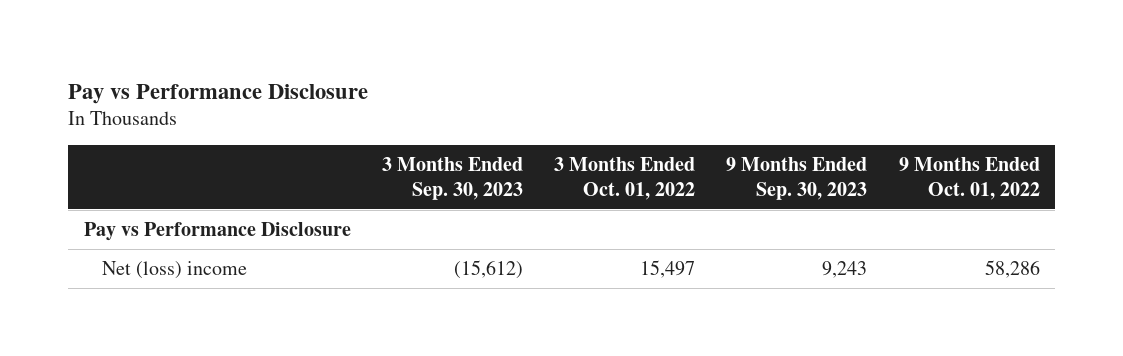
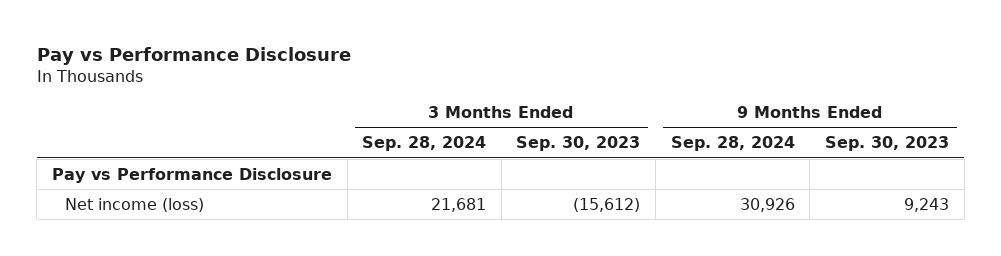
[554,157,696,200] 3 Months Ended Oct. 01, 2022 -> none
[898,157,1040,200] 9 Months Ended Oct. 01, 2022 -> none
none -> [362,136,487,152] Sep. 28, 2024
none -> [670,136,795,152] Sep. 28, 2024
[102,261,248,280] Net (loss) income -> [65,197,205,212] Net income (loss)

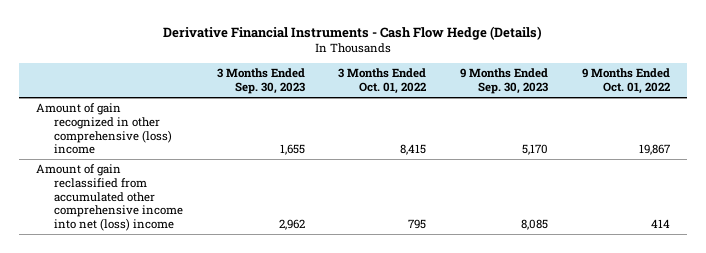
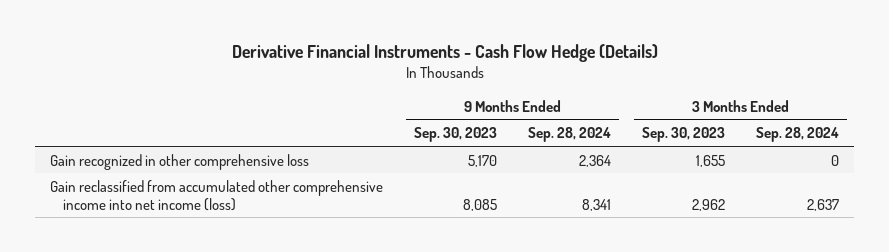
[338,68,427,95] 3 Months Ended Oct. 01, 2022 -> none
[582,68,671,95] 9 Months Ended Oct. 01, 2022 -> none
none -> [528,127,612,143] Sep. 28, 2024
none -> [756,127,840,143] Sep. 28, 2024
[35,103,172,155] Amount of gain recognized in other comprehensive (loss) income -> [50,153,310,170] Gain recognized in other comprehensive loss
[35,164,183,231] Amount of gain reclassified from accumulated other comprehensive income into net (loss) income -> [50,179,384,211] Gain reclassified from accumulated other comprehensive income into net income (loss)

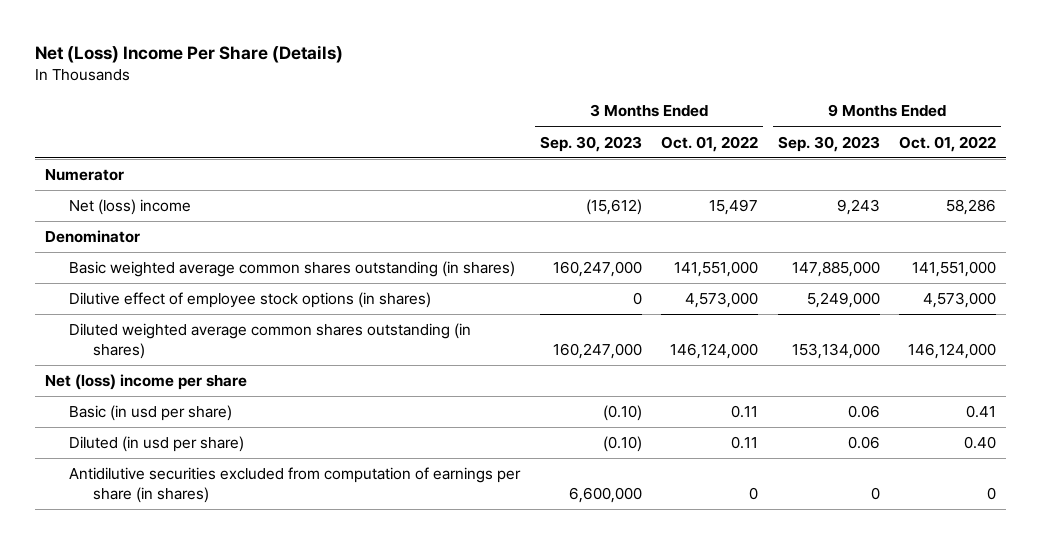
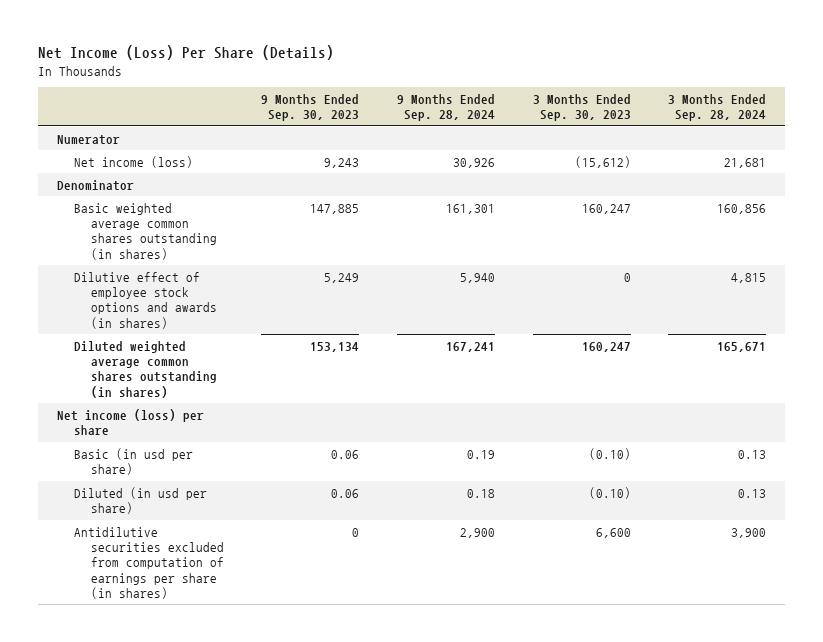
[35,45,344,64] Net (Loss) Income Per Share (Details) -> [37,45,334,61] Net Income (Loss) Per Share (Details)
[661,135,759,152] Oct. 01, 2022 -> none
[899,135,997,152] Oct. 01, 2022 -> none
none -> [396,93,495,122] 9 Months Ended Sep. 28, 2024
none -> [668,93,767,122] 3 Months Ended Sep. 28, 2024
[69,199,192,216] Net (loss) income -> [73,155,193,168] Net income (loss)
[552,261,642,278] 160,247,000 -> [581,203,631,214] 160,247
[791,261,880,278] 147,885,000 -> [310,203,360,214] 147,885
[69,292,432,309] Dilutive effect of employee stock options (in shares) -> [73,271,217,329] Dilutive effect of employee stock options and awards (in shares)
[806,292,880,309] 5,249,000 -> [324,272,360,283] 5,249
[552,342,642,359] 160,247,000 -> [581,341,631,352] 160,247
[791,342,880,359] 153,134,000 -> [310,341,360,352] 153,134
[45,374,248,391] Net (loss) income per share -> [56,408,204,435] Net income (loss) per share
[568,486,642,503] 6,600,000 -> [595,527,631,538] 6,600

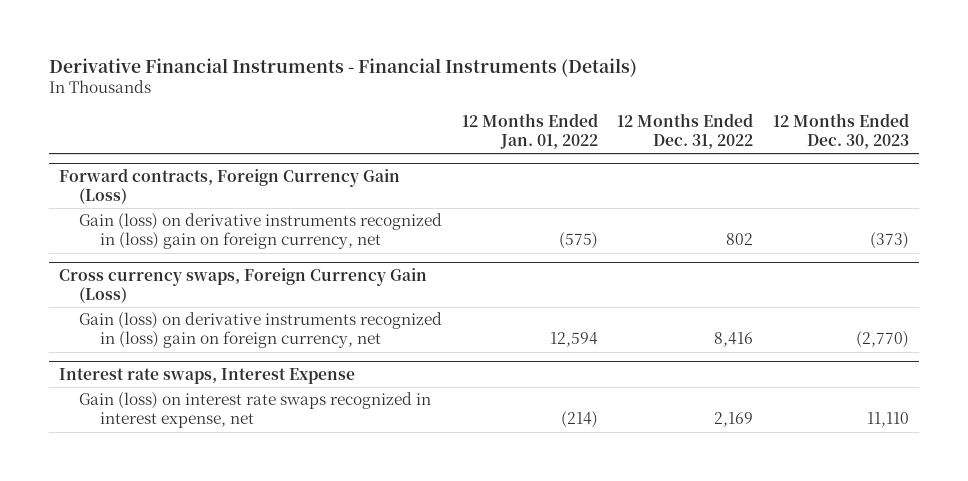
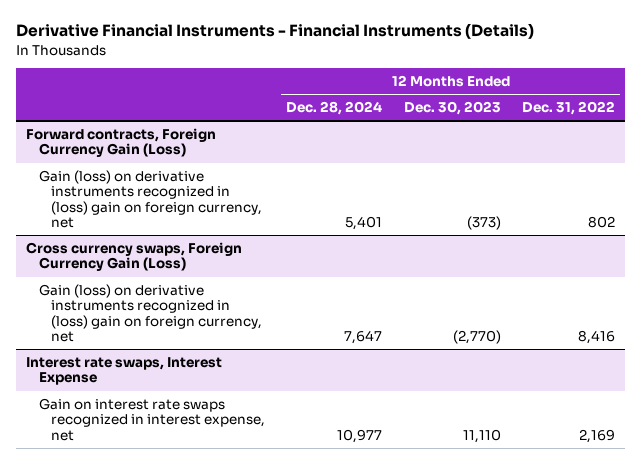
[461,112,598,150] 12 Months Ended Jan. 01, 2022 -> none
none -> [286,100,383,115] Dec. 28, 2024
[79,392,432,429] Gain (loss) on interest rate swaps recognized in interest expense, net -> [38,397,266,441] Gain on interest rate swaps recognized in interest expense, net

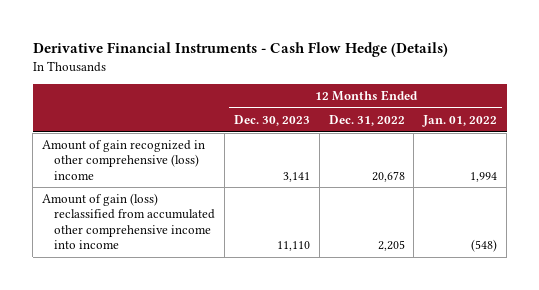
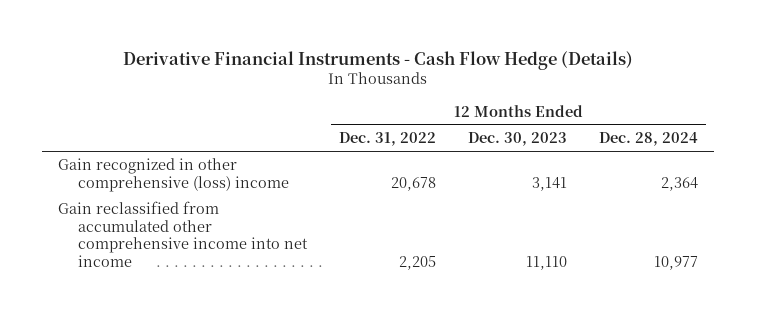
[422,115,498,128] Jan. 01, 2022 -> none
none -> [599,132,699,147] Dec. 28, 2024
[41,140,205,180] Amount of gain recognized in other comprehensive (loss) income -> [58,158,290,192] Gain recognized in other comprehensive (loss) income
[41,193,216,249] Amount of gain (loss) reclassified from accumulated other comprehensive income into income -> [58,201,309,267] Gain reclassified from accumulated other comprehensive income into net income

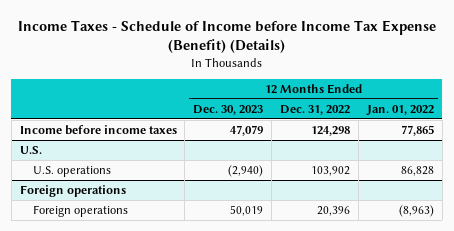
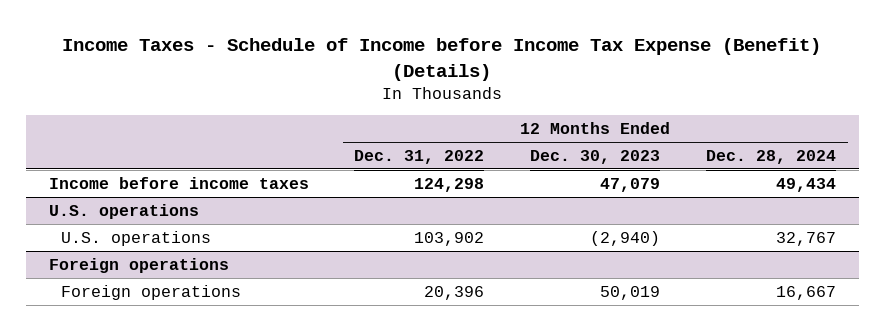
[365,104,434,116] Jan. 01, 2022 -> none
none -> [706,149,837,164] Dec. 28, 2024
[19,145,42,154] U.S. -> [48,203,199,219] U.S. operations

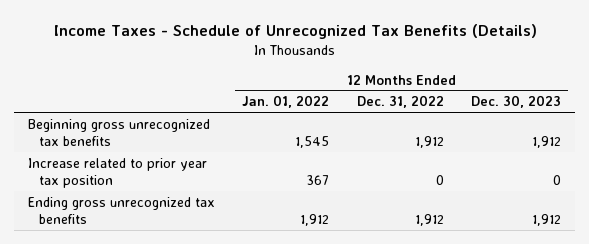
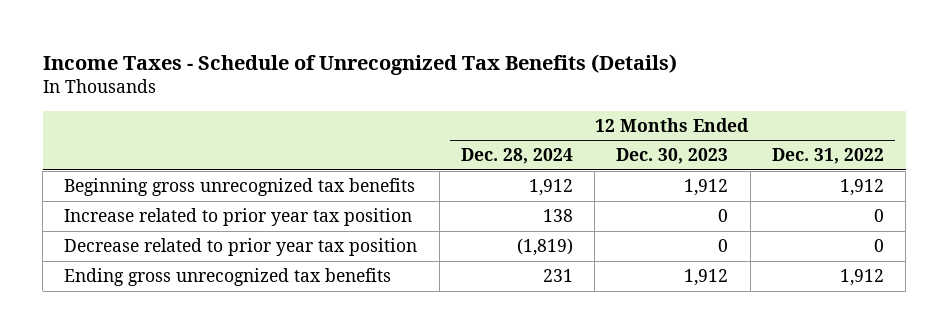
[242,95,330,109] Jan. 01, 2022 -> none
none -> [460,148,573,165] Dec. 28, 2024
none -> [64,238,418,257] Decrease related to prior year tax position

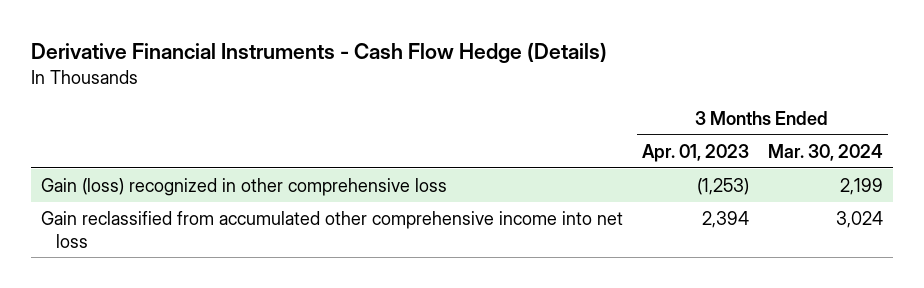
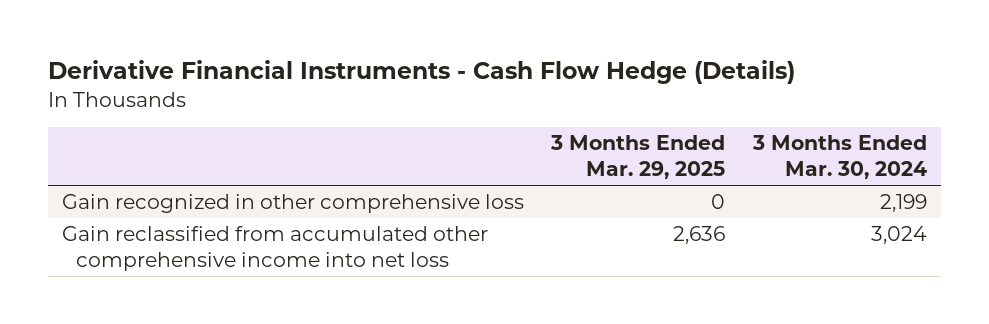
[641,144,749,163] Apr. 01, 2023 -> none
none -> [550,135,726,179] 3 Months Ended Mar. 29, 2025
[40,178,447,197] Gain (loss) recognized in other comprehensive loss -> [61,194,524,214] Gain recognized in other comprehensive loss

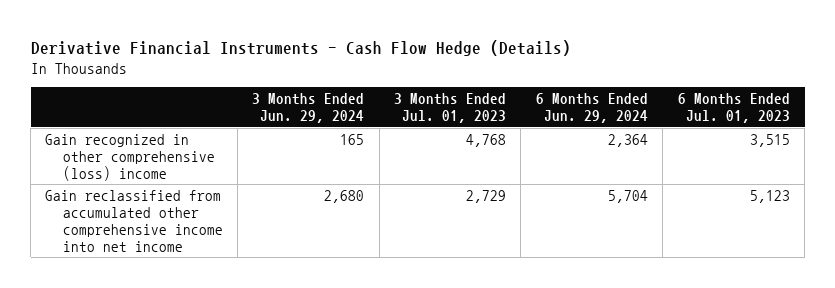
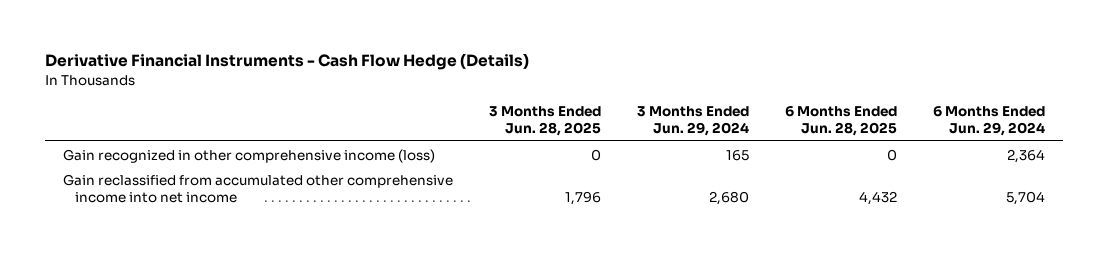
[394,93,507,124] 3 Months Ended Jul. 01, 2023 -> none
[677,93,790,124] 6 Months Ended Jul. 01, 2023 -> none
none -> [489,105,602,137] 3 Months Ended Jun. 28, 2025
none -> [785,105,898,137] 6 Months Ended Jun. 28, 2025
[45,133,215,181] Gain recognized in other comprehensive (loss) income -> [62,148,435,163] Gain recognized in other comprehensive income (loss)

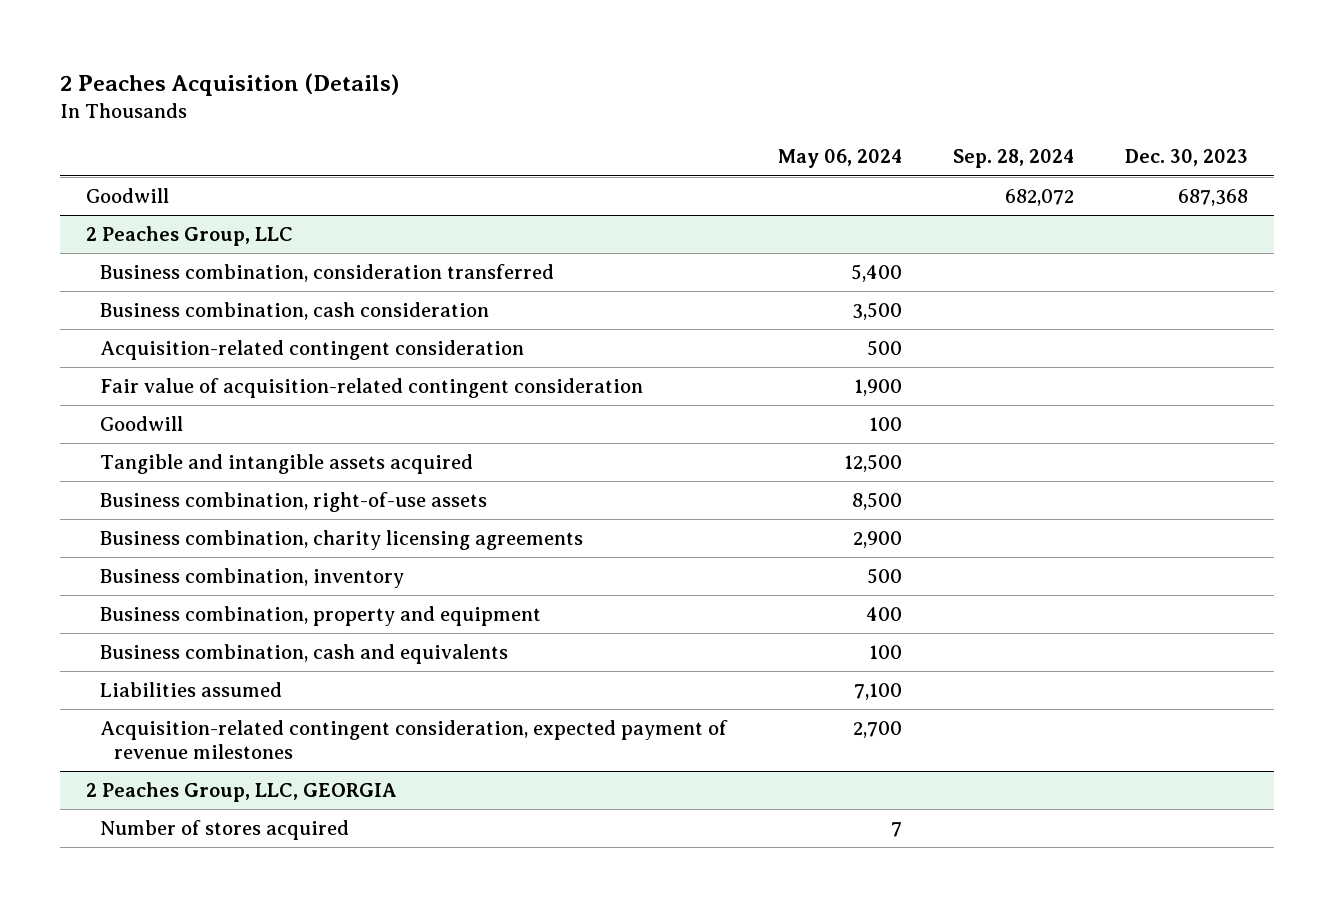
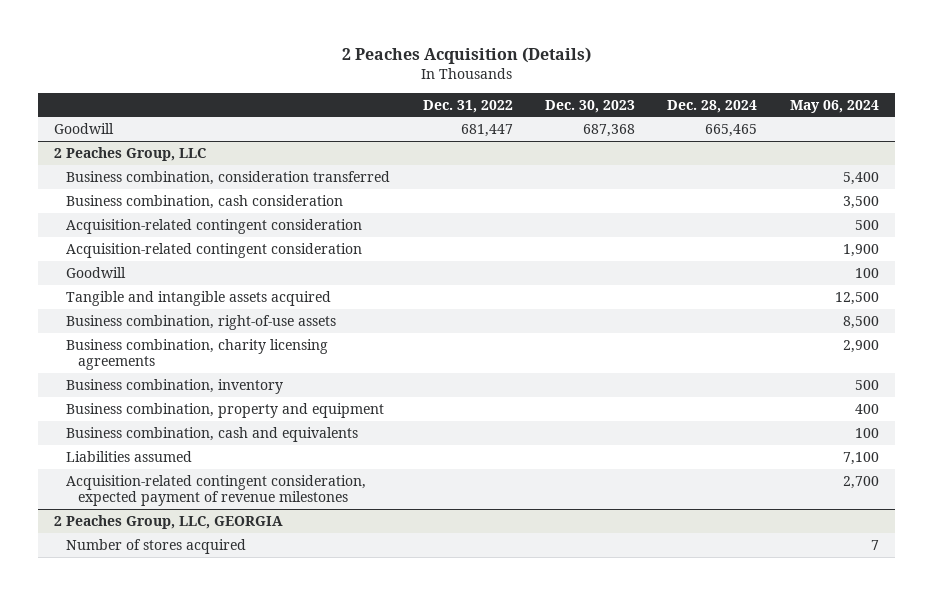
[952,149,1074,169] Sep. 28, 2024 -> none
none -> [422,99,513,113] Dec. 31, 2022
none -> [667,99,758,113] Dec. 28, 2024
[99,377,643,398] Fair value of acquisition-related contingent consideration -> [66,242,363,258] Acquisition-related contingent consideration

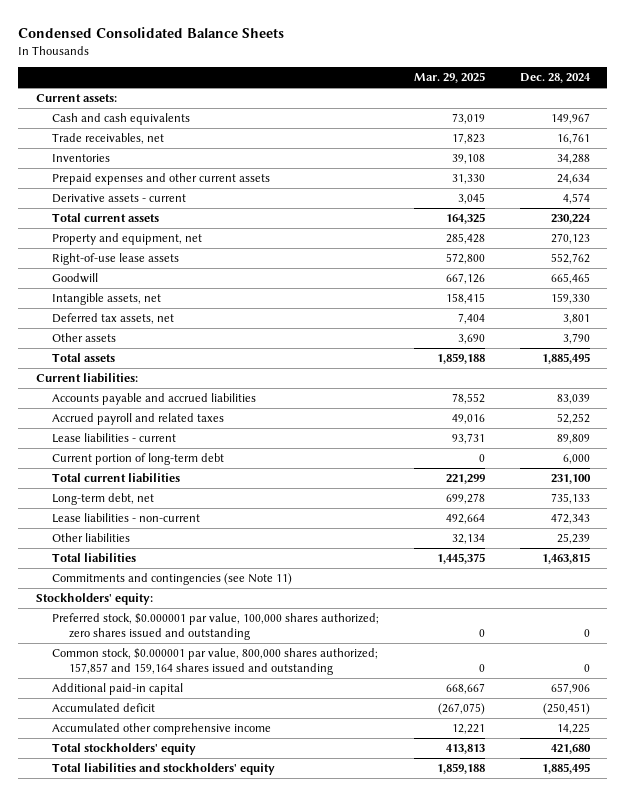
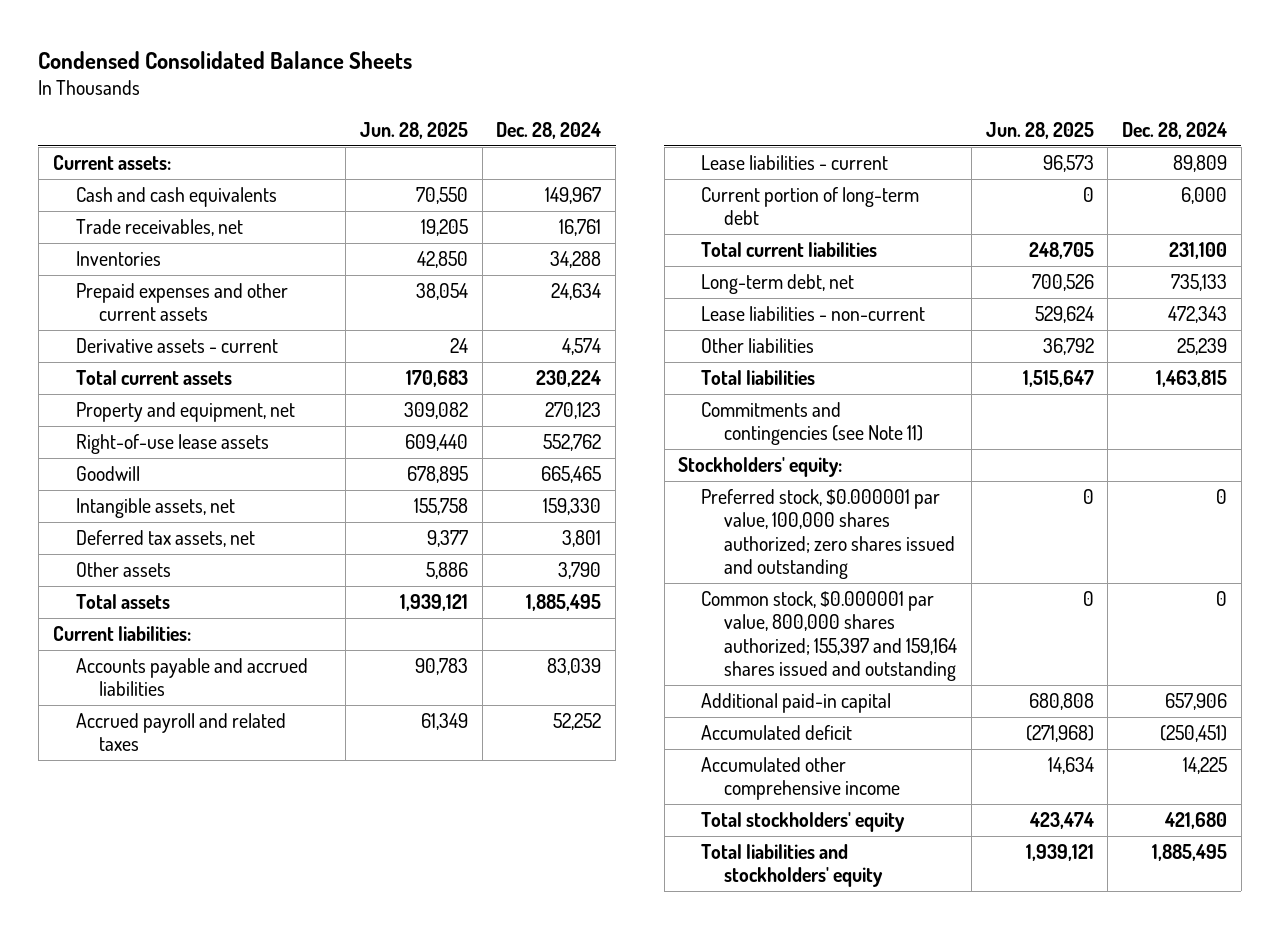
[413,72,485,84] Mar. 29, 2025 -> none
none -> [359,122,468,140] Jun. 28, 2025
[52,648,379,675] Common stock, $0.000001 par value, 800,000 shares authorized; 157,857 and 159,164 shares issued and outstanding -> [701,590,958,682] Common stock, $0.000001 par value, 800,000 shares authorized; 155,397 and 159,164 shares issued and outstanding

